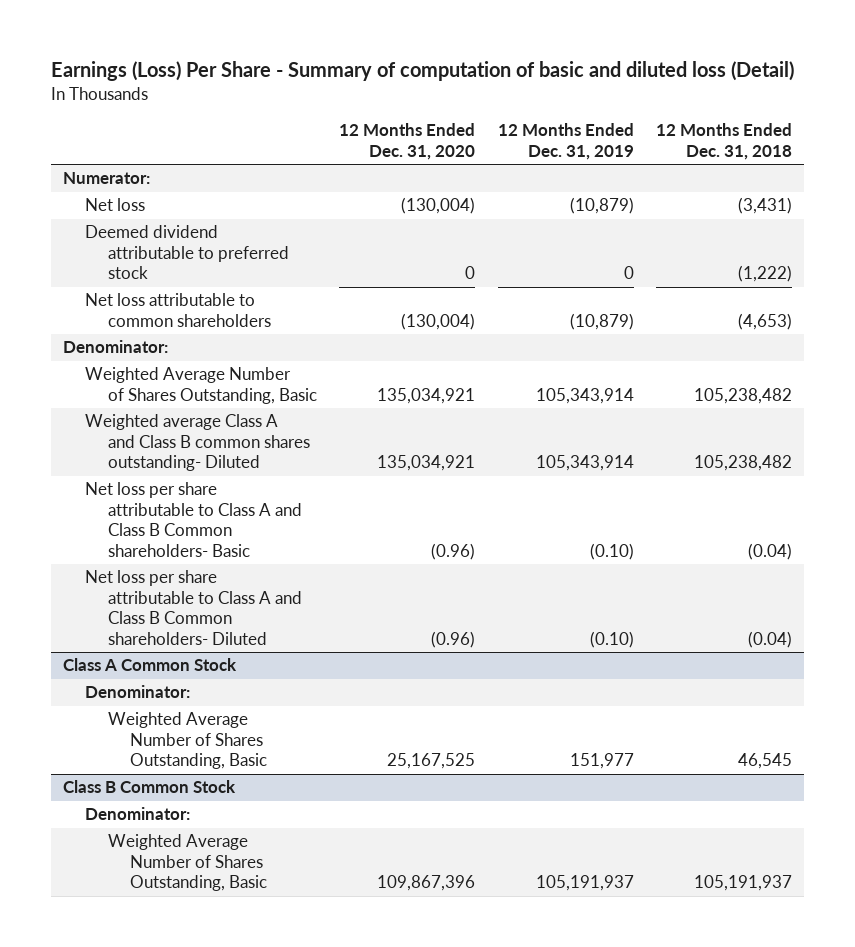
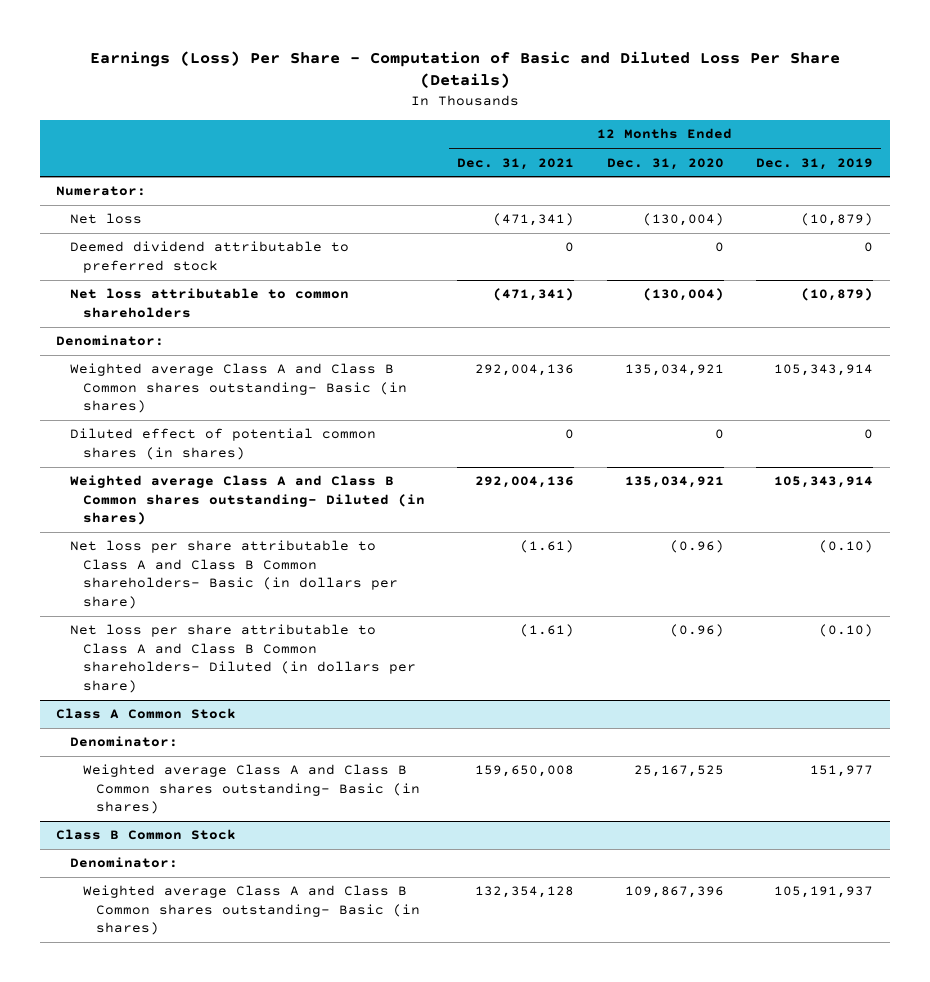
[51,61,795,82] Earnings (Loss) Per Share - Summary of computation of basic and diluted loss (Detail) -> [89,50,840,89] Earnings (Loss) Per Share - Computation of Basic and Diluted Loss Per Share (Details)
[656,123,793,160] 12 Months Ended Dec. 31, 2018 -> none
none -> [457,157,575,170] Dec. 31, 2021
[85,367,317,404] Weighted Average Number of Shares Outstanding, Basic -> [69,363,407,414] Weighted average Class A and Class B Common shares outstanding- Basic (in shares)
none -> [69,428,376,460] Diluted effect of potential common shares (in shares)
[85,414,310,472] Weighted average Class A and Class B common shares outstanding- Diluted -> [69,475,425,526] Weighted average Class A and Class B Common shares outstanding- Diluted (in shares)
[85,482,302,557] Net loss per share attributable to Class A and Class B Common shareholders- Basic -> [69,540,398,609] Net loss per share attributable to Class A and Class B Common shareholders- Basic (in dollars per share)
[85,570,302,645] Net loss per share attributable to Class A and Class B Common shareholders- Diluted -> [69,624,416,693] Net loss per share attributable to Class A and Class B Common shareholders- Diluted (in dollars per share)
[107,712,268,770] Weighted Average Number of Shares Outstanding, Basic -> [82,764,420,815] Weighted average Class A and Class B Common shares outstanding- Basic (in shares)
[107,834,268,892] Weighted Average Number of Shares Outstanding, Basic -> [82,885,420,936] Weighted average Class A and Class B Common shares outstanding- Basic (in shares)

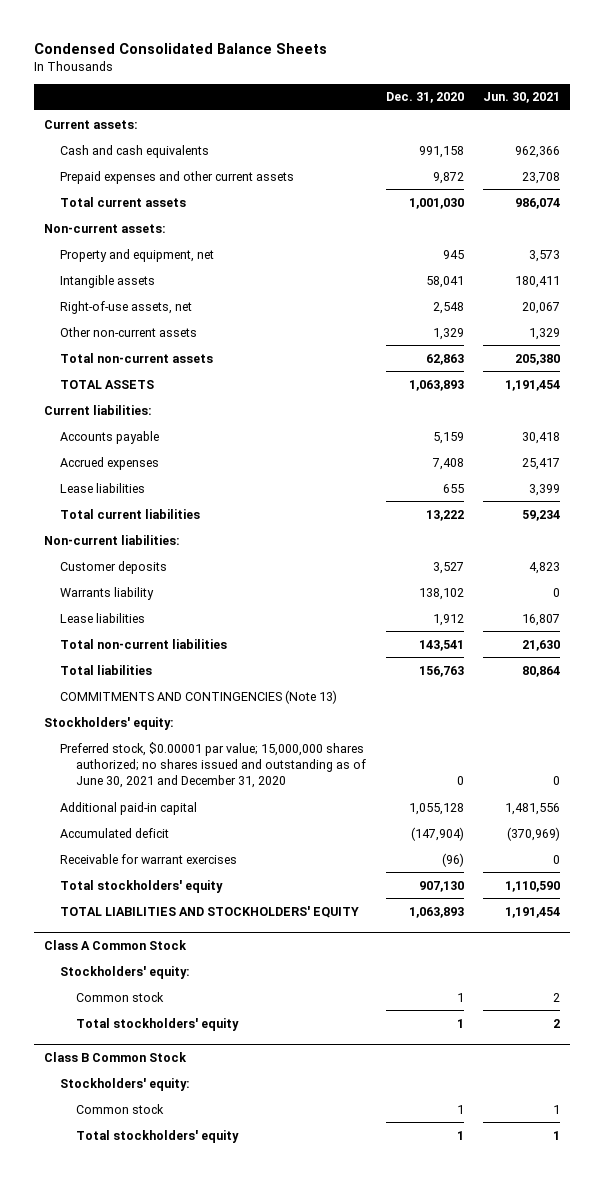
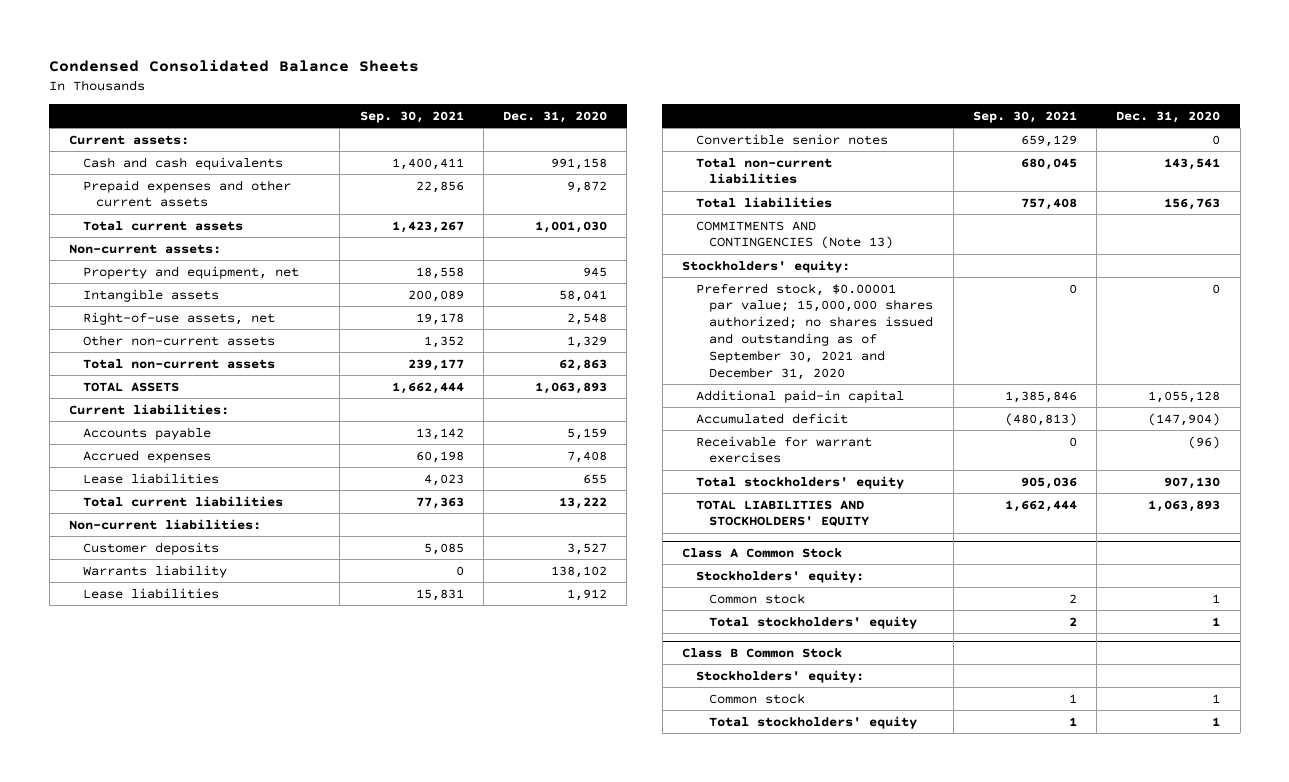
[483,92,561,104] Jun. 30, 2021 -> none
none -> [359,110,464,123] Sep. 30, 2021
none -> [695,133,888,145] Convertible senior notes
[60,741,367,789] Preferred stock, $0.00001 par value; 15,000,000 shares authorized; no shares issued and outstanding as of June 30, 2021 and December 31, 2020 -> [695,282,934,380] Preferred stock, $0.00001 par value; 15,000,000 shares authorized; no shares issued and outstanding as of September 30, 2021 and December 31, 2020

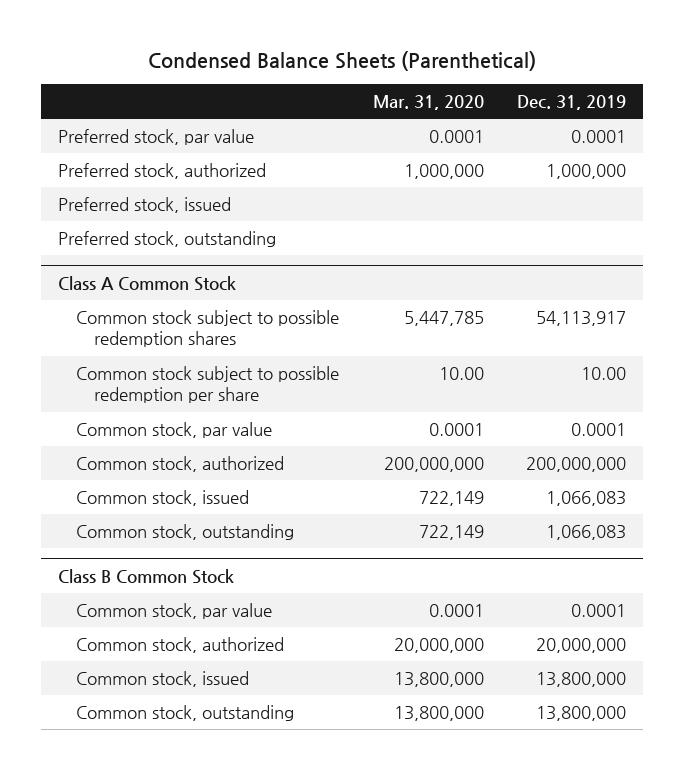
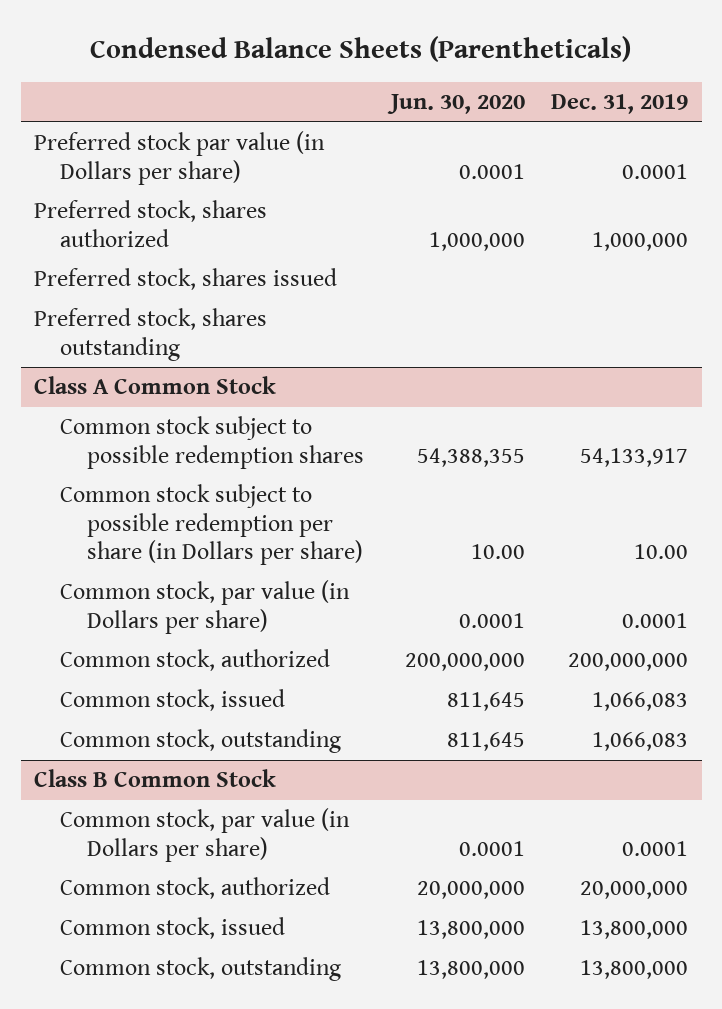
[148,51,537,72] Condensed Balance Sheets (Parenthetical) -> [90,35,632,62] Condensed Balance Sheets (Parentheticals)
[372,95,484,111] Mar. 31, 2020 -> none
none -> [386,94,525,115] Jun. 30, 2020
[57,129,254,146] Preferred stock, par value -> [33,131,325,185] Preferred stock par value (in Dollars per share)
[57,163,266,180] Preferred stock, authorized -> [33,200,267,247] Preferred stock, shares authorized
[57,197,231,214] Preferred stock, issued -> [33,268,337,291] Preferred stock, shares issued
[57,231,276,248] Preferred stock, outstanding -> [33,308,267,361] Preferred stock, shares outstanding
[536,311,627,327] 54,113,917 -> [580,447,689,467] 54,133,917
[75,366,339,404] Common stock subject to possible redemption per share -> [60,484,363,566] Common stock subject to possible redemption per share (in Dollars per share)
[75,422,272,439] Common stock, par value -> [60,580,351,634] Common stock, par value (in Dollars per share)
[75,603,272,620] Common stock, par value -> [60,808,351,862] Common stock, par value (in Dollars per share)

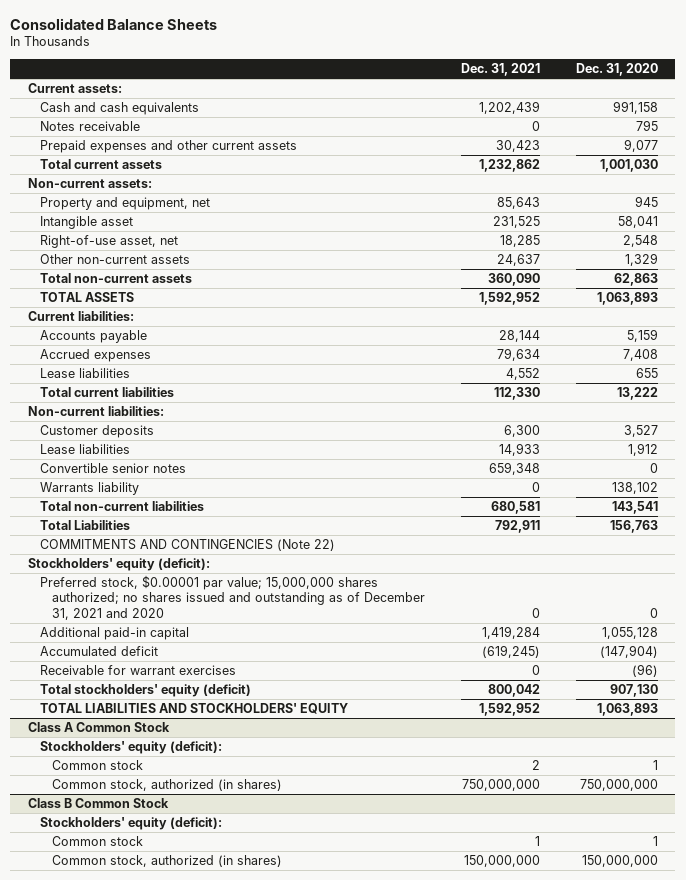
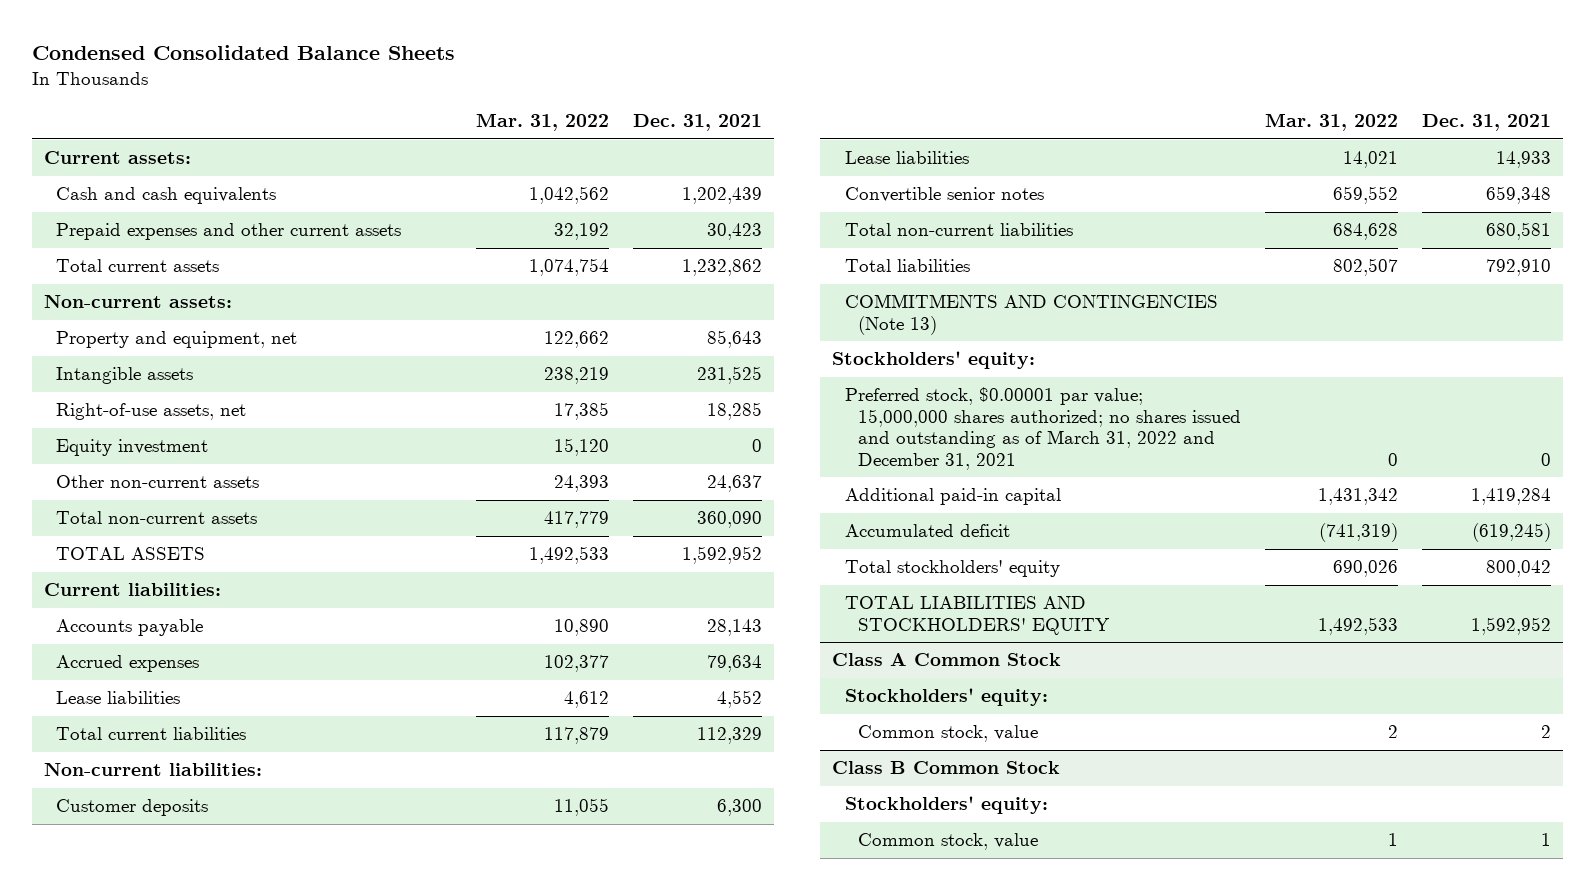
[10,17,218,30] Consolidated Balance Sheets -> [31,44,455,60] Condensed Consolidated Balance Sheets
[575,63,658,77] Dec. 31, 2020 -> none
none -> [476,113,610,132] Mar. 31, 2022
[40,121,141,132] Notes receivable -> none
[40,216,134,230] Intangible asset -> [56,367,194,385] Intangible assets
[40,235,179,249] Right-of-use asset, net -> [56,403,247,421] Right-of-use assets, net
none -> [56,439,209,457] Equity investment
[498,330,540,343] 28,144 -> [707,619,763,637] 28,143
[493,387,540,401] 112,330 -> [697,727,763,745] 112,329
[40,482,140,496] Warrants liability -> none
[40,520,131,531] Total Liabilities -> [845,259,971,273] Total liabilities
[494,520,540,534] 792,911 -> [1486,259,1552,277] 792,910
[40,539,336,552] COMMITMENTS AND CONTINGENCIES (Note 22) -> [845,294,1219,335] COMMITMENTS AND CONTINGENCIES (Note 13)
[28,558,211,572] Stockholders' equity (deficit): -> [832,351,1036,370] Stockholders' equity:
[40,575,426,620] Preferred stock, $0.00001 par value; 15,000,000 shares authorized; no shares issued and outstanding as of December 31, 2021 and 2020 -> [845,387,1242,470] Preferred stock, $0.00001 par value; 15,000,000 shares authorized; no shares issued and outstanding as of March 31, 2022 and December 31, 2021
[40,665,237,676] Receivable for warrant exercises -> none
[40,684,252,698] Total stockholders' equity (deficit) -> [845,560,1061,578] Total stockholders' equity
[52,779,283,792] Common stock, authorized (in shares) -> none
[40,741,223,755] Stockholders' equity (deficit): -> [845,688,1049,707] Stockholders' equity:
[52,760,144,771] Common stock -> [858,725,1039,743] Common stock, value
[52,855,283,868] Common stock, authorized (in shares) -> none
[40,817,223,831] Stockholders' equity (deficit): -> [845,796,1049,815] Stockholders' equity:
[52,836,144,847] Common stock -> [858,833,1039,851] Common stock, value

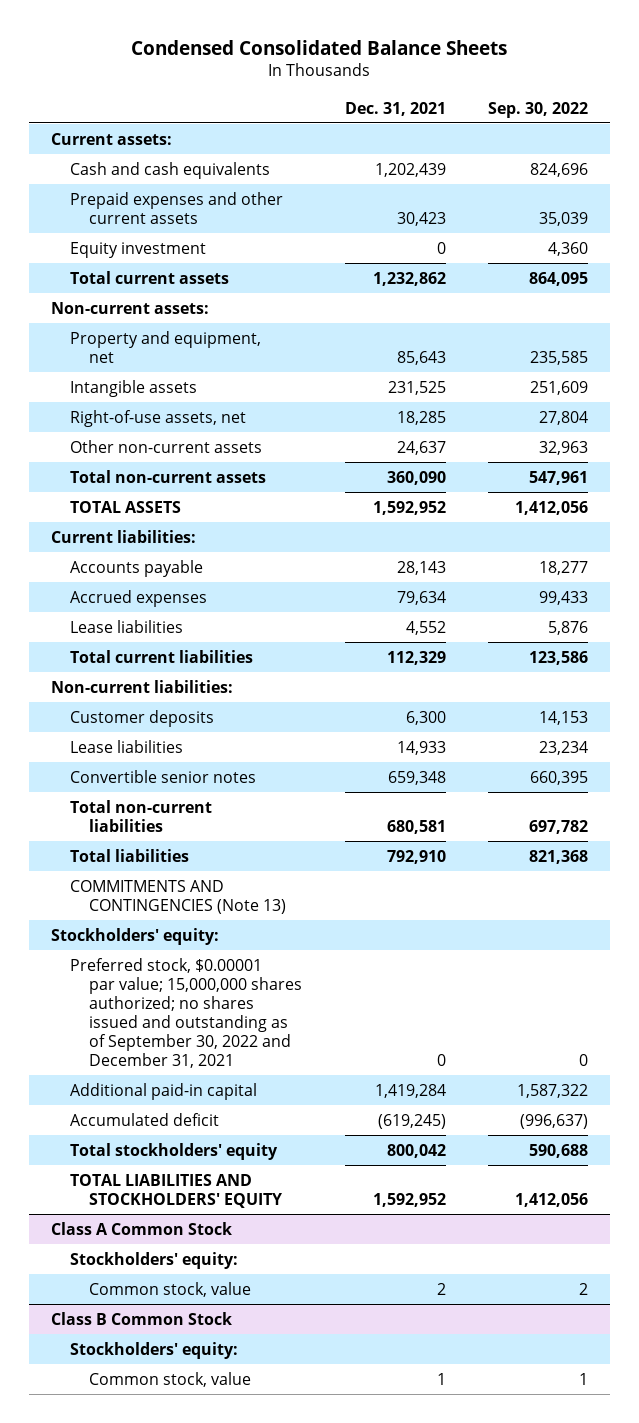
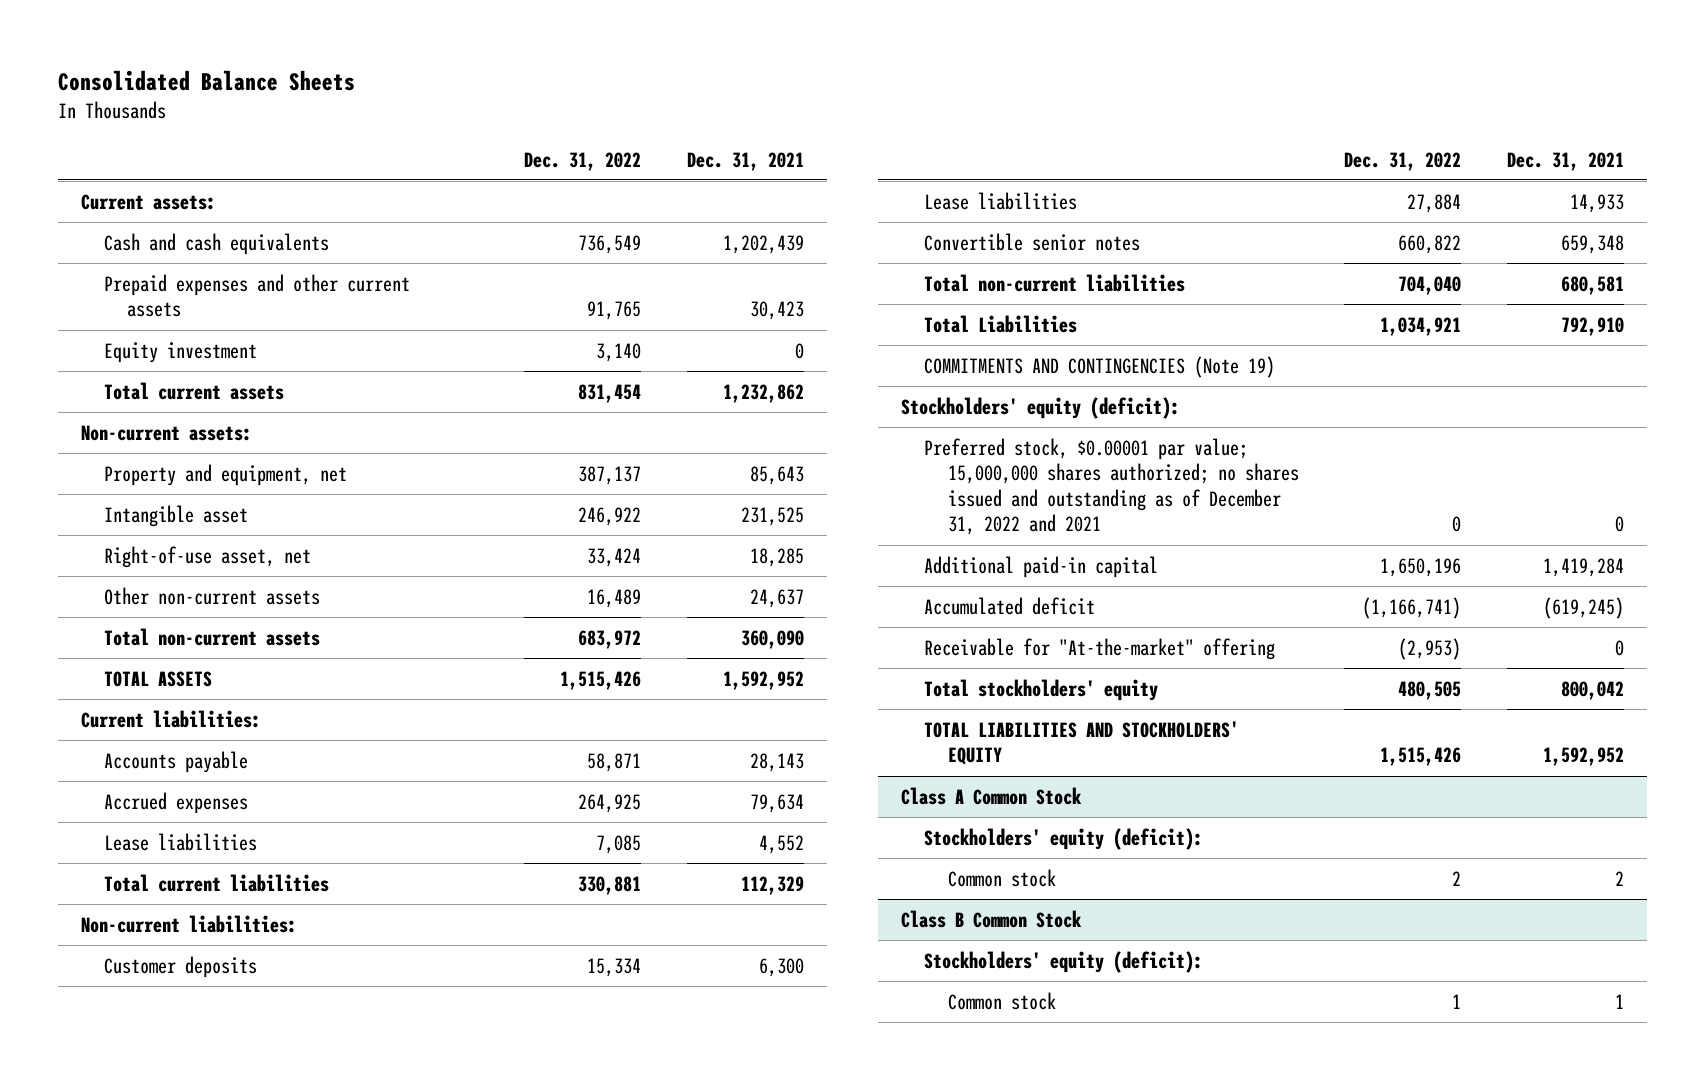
[131,39,508,55] Condensed Consolidated Balance Sheets -> [58,70,356,92] Consolidated Balance Sheets
[488,101,589,118] Sep. 30, 2022 -> none
none -> [524,151,642,171] Dec. 31, 2022
[69,379,197,397] Intangible assets -> [104,504,249,527] Intangible asset
[69,409,246,427] Right-of-use assets, net -> [104,545,312,568] Right-of-use asset, net
[69,848,189,862] Total liabilities -> [924,314,1078,333] Total Liabilities
[69,879,287,914] COMMITMENTS AND CONTINGENCIES (Note 13) -> [924,355,1276,378] COMMITMENTS AND CONTINGENCIES (Note 19)
[50,927,219,945] Stockholders' equity: -> [901,396,1181,419] Stockholders' equity (deficit):
[69,957,303,1068] Preferred stock, $0.00001 par value; 15,000,000 shares authorized; no shares issued and outstanding as of September 30, 2022 and December 31, 2021 -> [924,437,1299,536] Preferred stock, $0.00001 par value; 15,000,000 shares authorized; no shares issued and outstanding as of December 31, 2022 and 2021
none -> [924,637,1276,660] Receivable for "At-the-market" offering
[69,1251,238,1269] Stockholders' equity: -> [924,827,1204,850] Stockholders' equity (deficit):
[89,1281,252,1297] Common stock, value -> [947,868,1056,887] Common stock
[69,1341,238,1359] Stockholders' equity: -> [924,950,1204,973] Stockholders' equity (deficit):
[89,1371,252,1387] Common stock, value -> [947,991,1056,1010] Common stock

